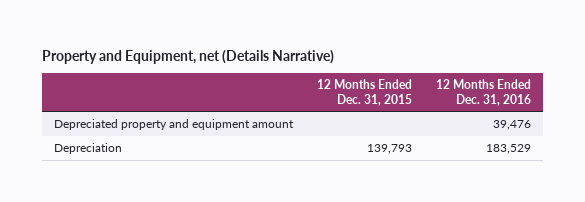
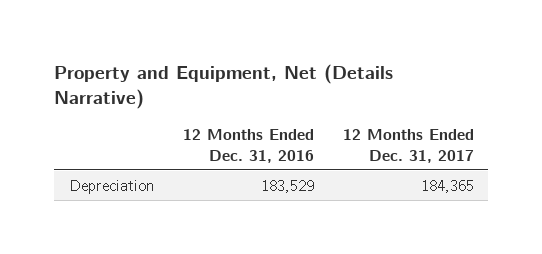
[42,50,335,65] Property and Equipment, net (Details Narrative) -> [54,64,394,109] Property and Equipment, Net (Details Narrative)
[317,79,413,106] 12 Months Ended Dec. 31, 2015 -> none
none -> [342,128,474,163] 12 Months Ended Dec. 31, 2017
[54,119,295,131] Depreciated property and equipment amount -> none

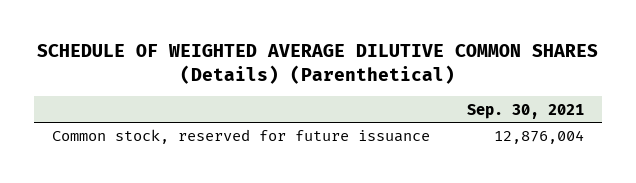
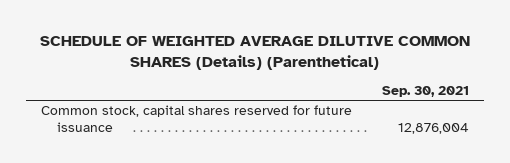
[52,129,431,145] Common stock, reserved for future issuance -> [40,105,352,132] Common stock, capital shares reserved for future issuance

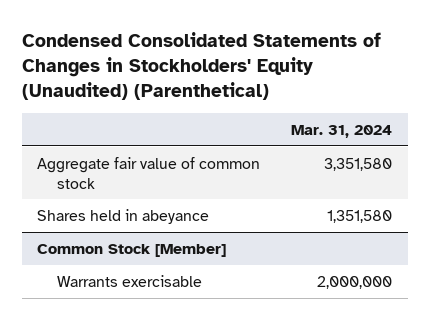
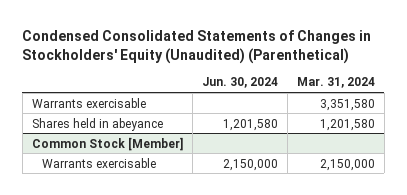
none -> [201,77,278,89] Jun. 30, 2024
[37,156,261,189] Aggregate fair value of common stock -> [31,97,146,108] Warrants exercisable
[327,209,393,223] 1,351,580 -> [319,118,375,131] 1,201,580
[317,275,393,289] 2,000,000 -> [319,158,375,171] 2,150,000

